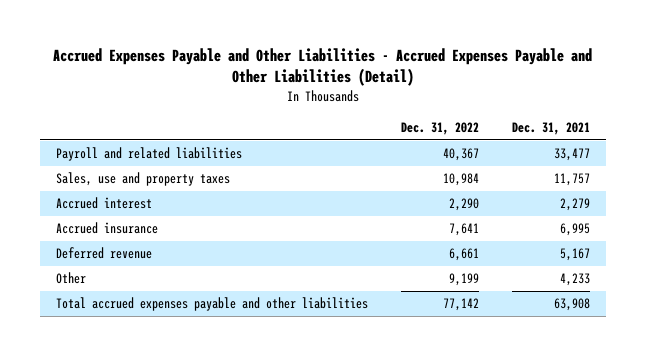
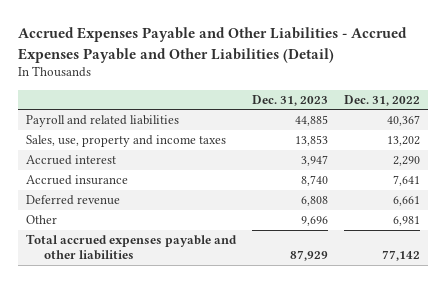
[511,122,590,136] Dec. 31, 2021 -> none
none -> [252,94,329,106] Dec. 31, 2023
[56,172,231,187] Sales, use and property taxes -> [26,135,227,148] Sales, use, property and income taxes
[442,173,479,187] 10,984 -> [387,136,421,147] 13,202
[448,273,479,287] 9,199 -> [393,216,421,227] 6,981

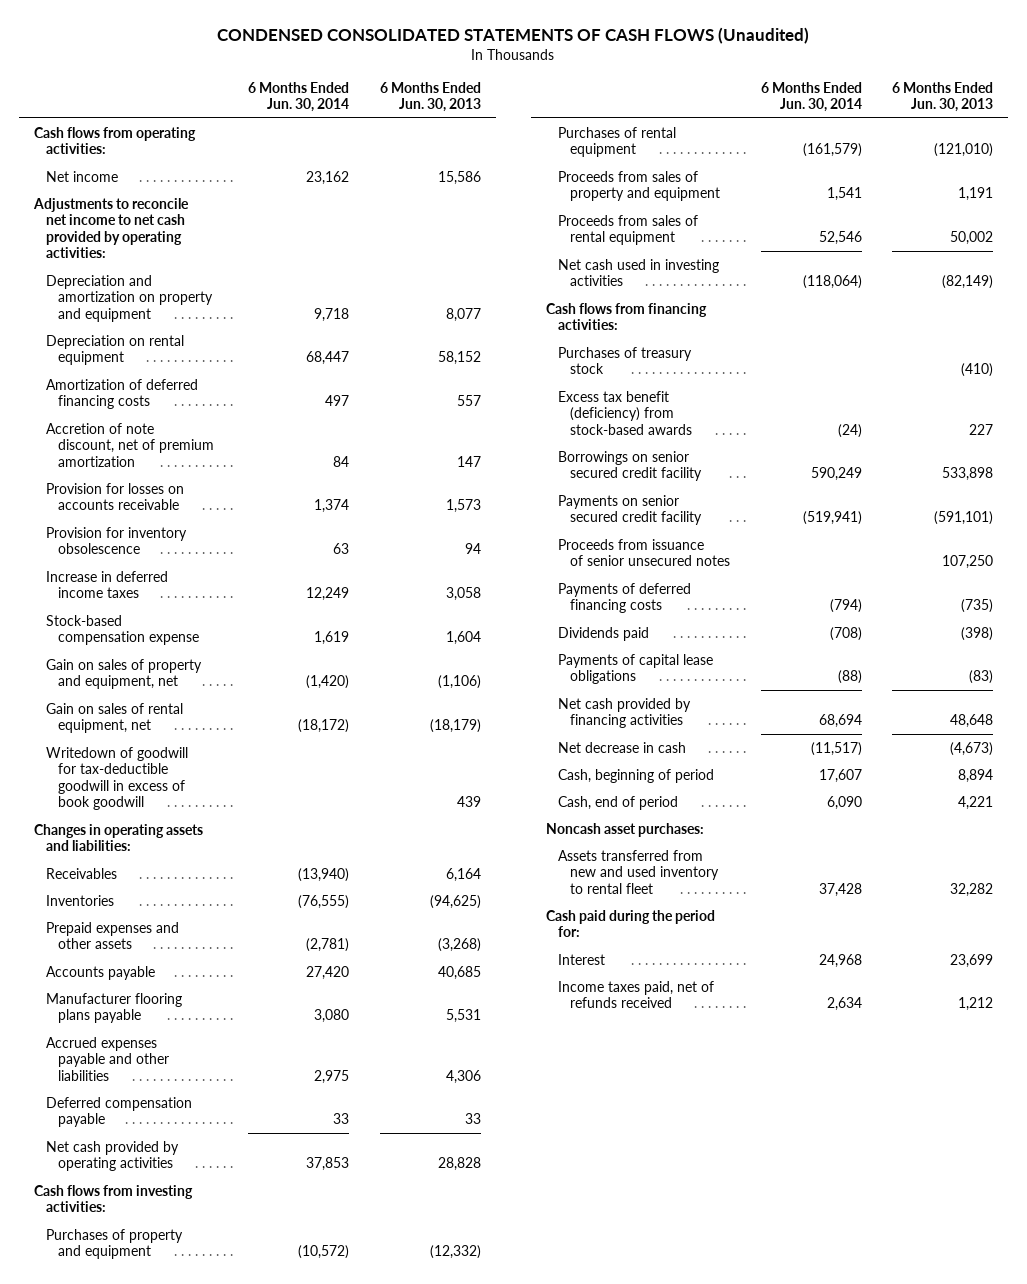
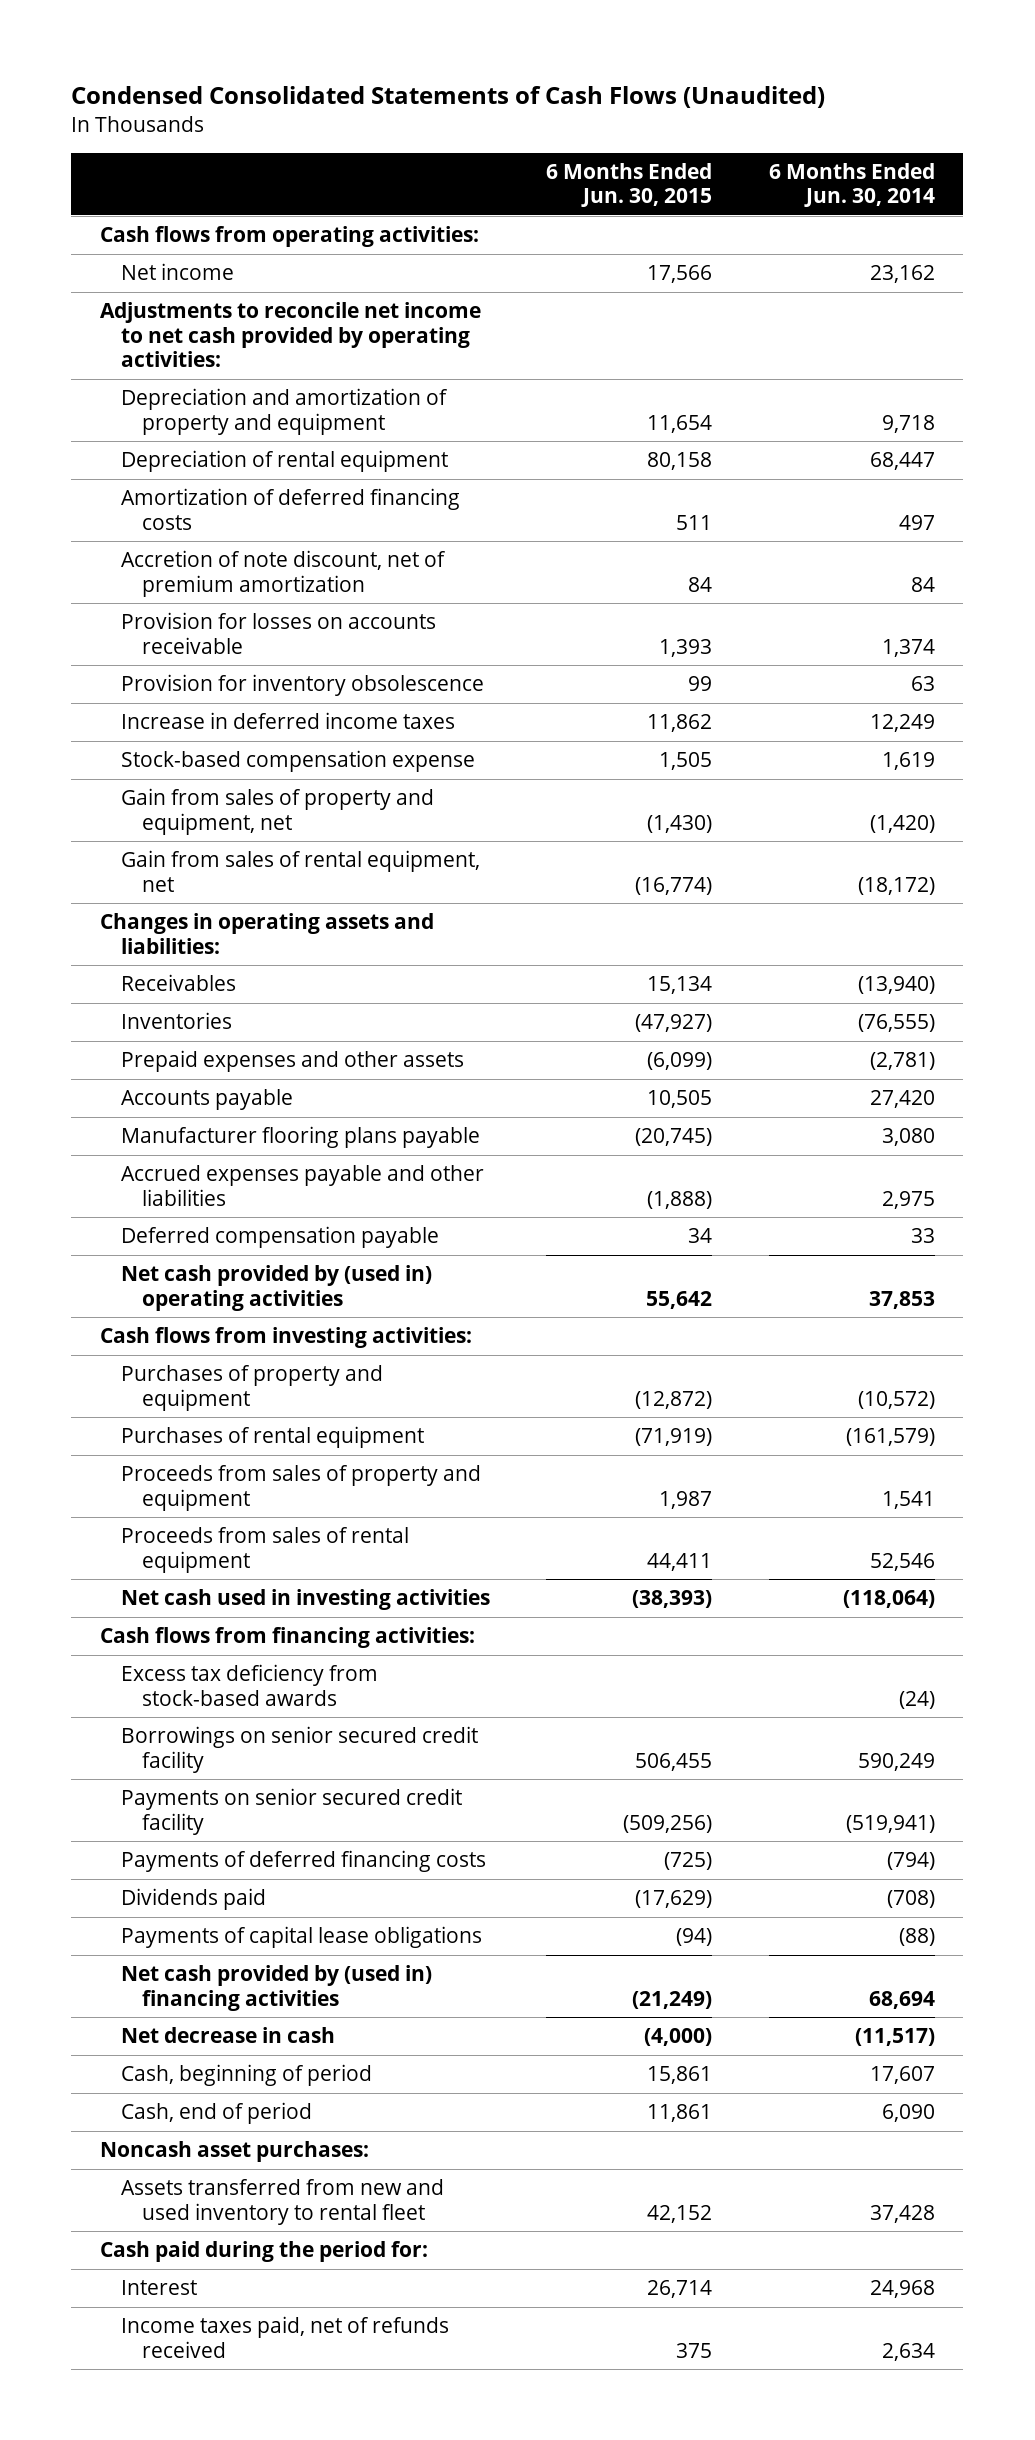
[217,26,810,44] CONDENSED CONSOLIDATED STATEMENTS OF CASH FLOWS (Unaudited) -> [71,85,826,108] Condensed Consolidated Statements of Cash Flows (Unaudited)
[379,81,481,113] 6 Months Ended Jun. 30, 2013 -> none
none -> [546,162,713,208] 6 Months Ended Jun. 30, 2015
[46,274,214,322] Depreciation and amortization on property and equipment -> [120,388,448,435] Depreciation and amortization of property and equipment
[46,334,185,366] Depreciation on rental equipment -> [120,450,448,473] Depreciation of rental equipment
[46,746,189,811] Writedown of goodwill for tax-deductible goodwill in excess of book goodwill -> none
[46,658,203,690] Gain on sales of property and equipment, net -> [120,788,434,835] Gain from sales of property and equipment, net
[46,702,184,734] Gain on sales of rental equipment, net -> [120,850,480,892] Gain from sales of rental equipment, net
[46,1140,180,1172] Net cash provided by operating activities -> [120,1265,432,1311] Net cash provided by (used in) operating activities
[558,346,693,375] Purchases of treasury stock -> none
[558,390,693,435] Excess tax benefit (deficiency) from stock-based awards -> [120,1664,378,1706] Excess tax deficiency from stock-based awards
[558,538,731,567] Proceeds from issuance of senior unsecured notes -> none
[558,697,692,729] Net cash provided by financing activities -> [120,1965,432,2011] Net cash provided by (used in) financing activities

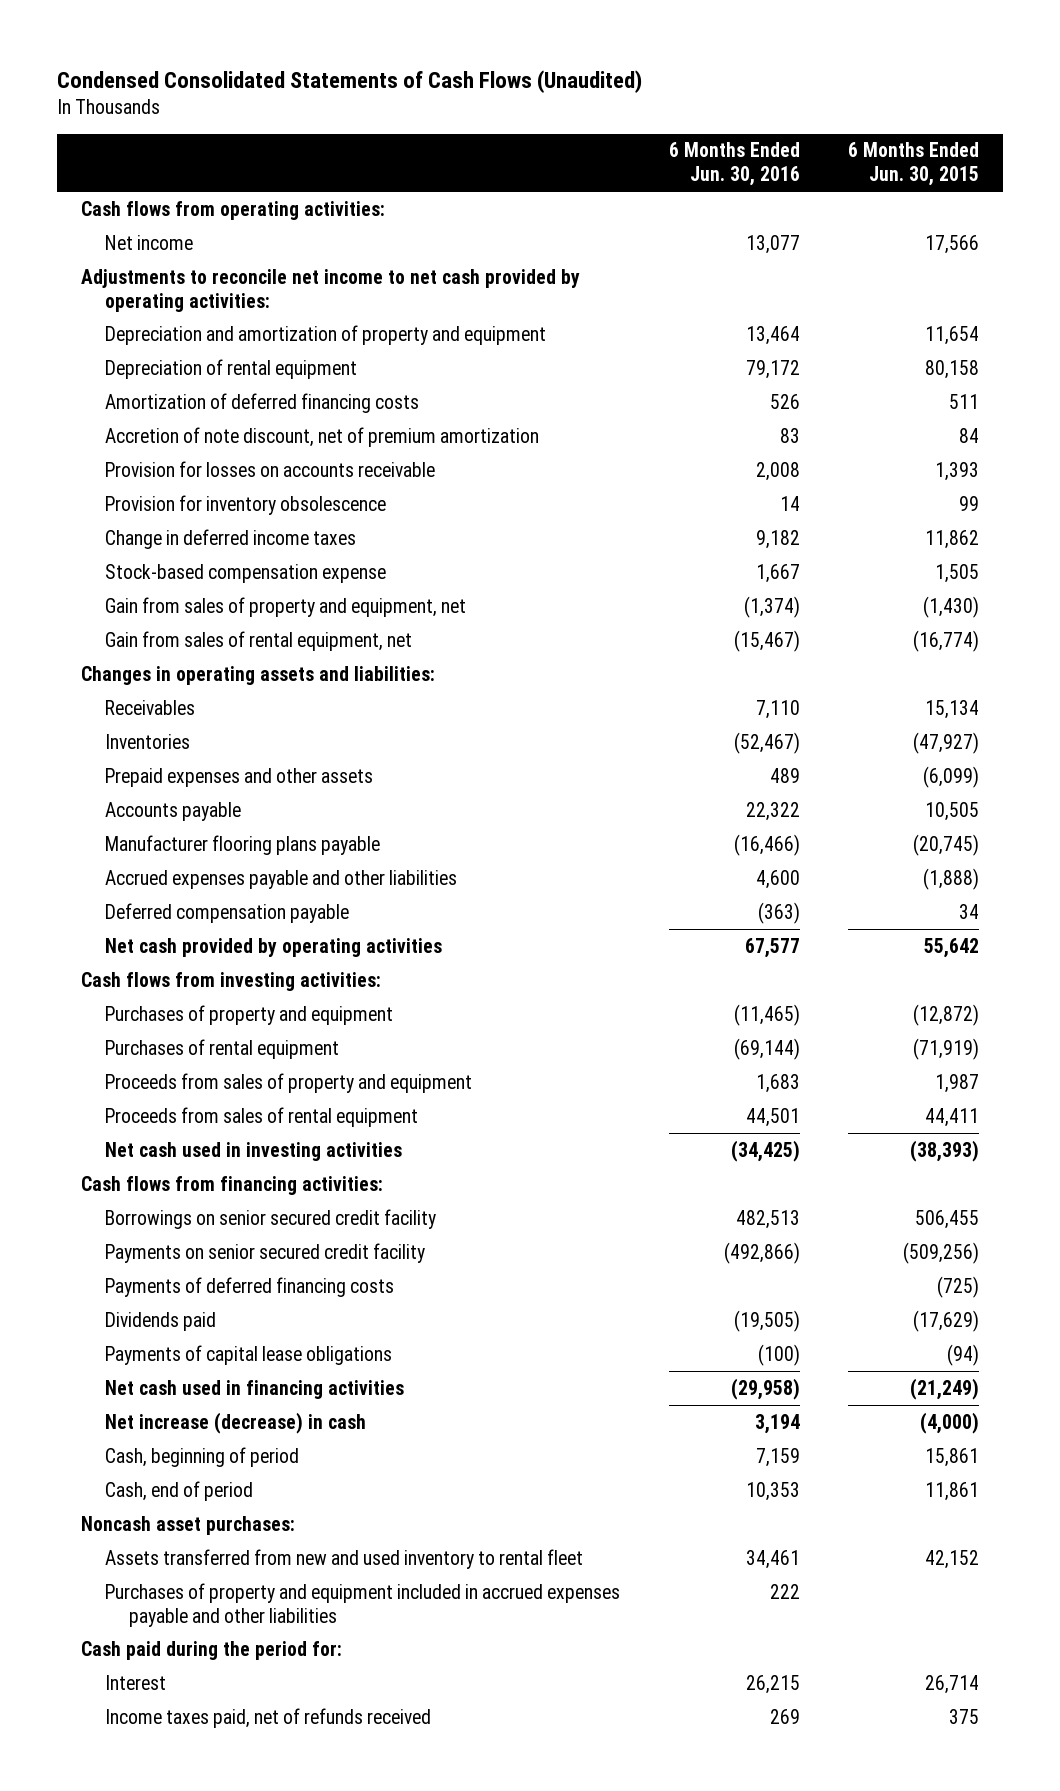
[769,162,936,208] 6 Months Ended Jun. 30, 2014 -> none
none -> [668,142,800,187] 6 Months Ended Jun. 30, 2016
[120,712,455,730] Increase in deferred income taxes -> [105,528,357,549] Change in deferred income taxes
[120,1265,432,1311] Net cash provided by (used in) operating activities -> [105,937,443,957] Net cash provided by operating activities
[120,1664,378,1706] Excess tax deficiency from stock-based awards -> none
[120,1965,432,2011] Net cash provided by (used in) financing activities -> [105,1379,405,1399] Net cash used in financing activities
[120,2027,335,2044] Net decrease in cash -> [105,1411,367,1434] Net increase (decrease) in cash
none -> [105,1582,621,1627] Purchases of property and equipment included in accrued expenses payable and other liabilities

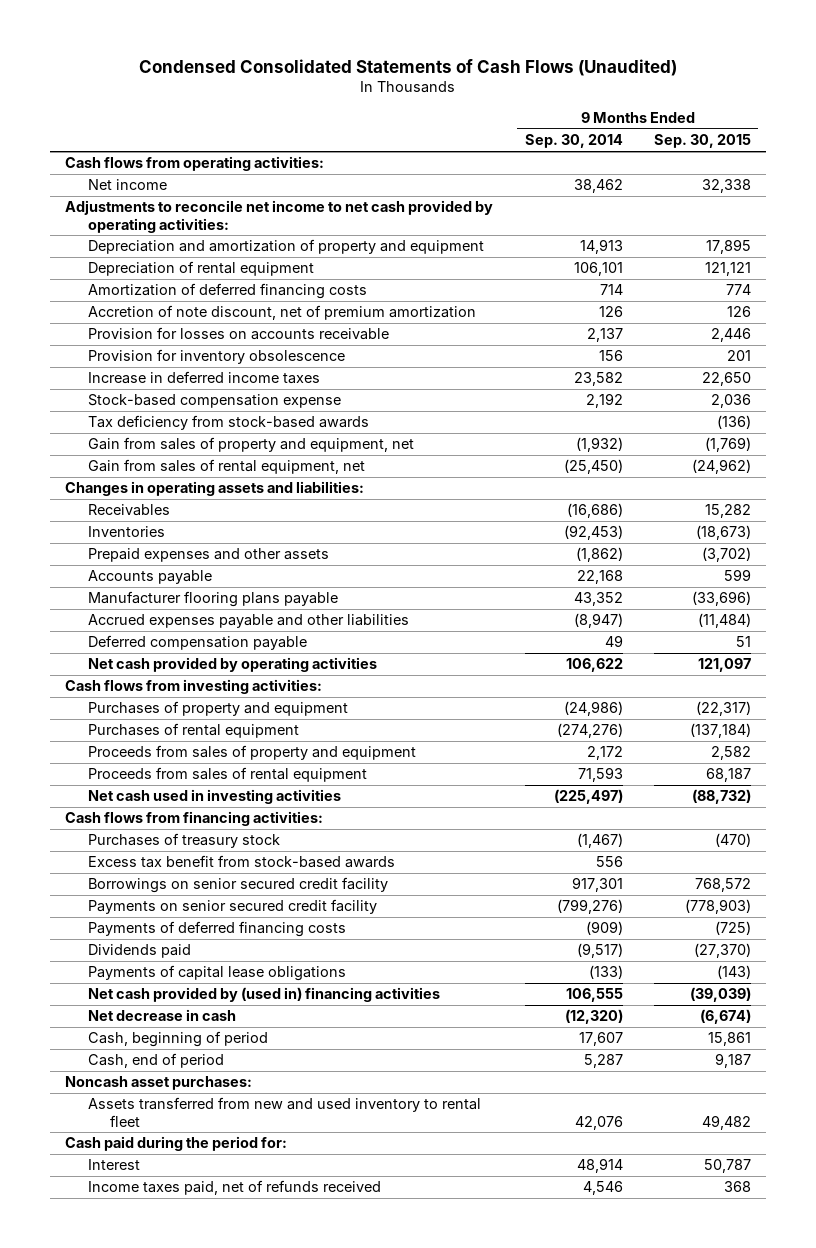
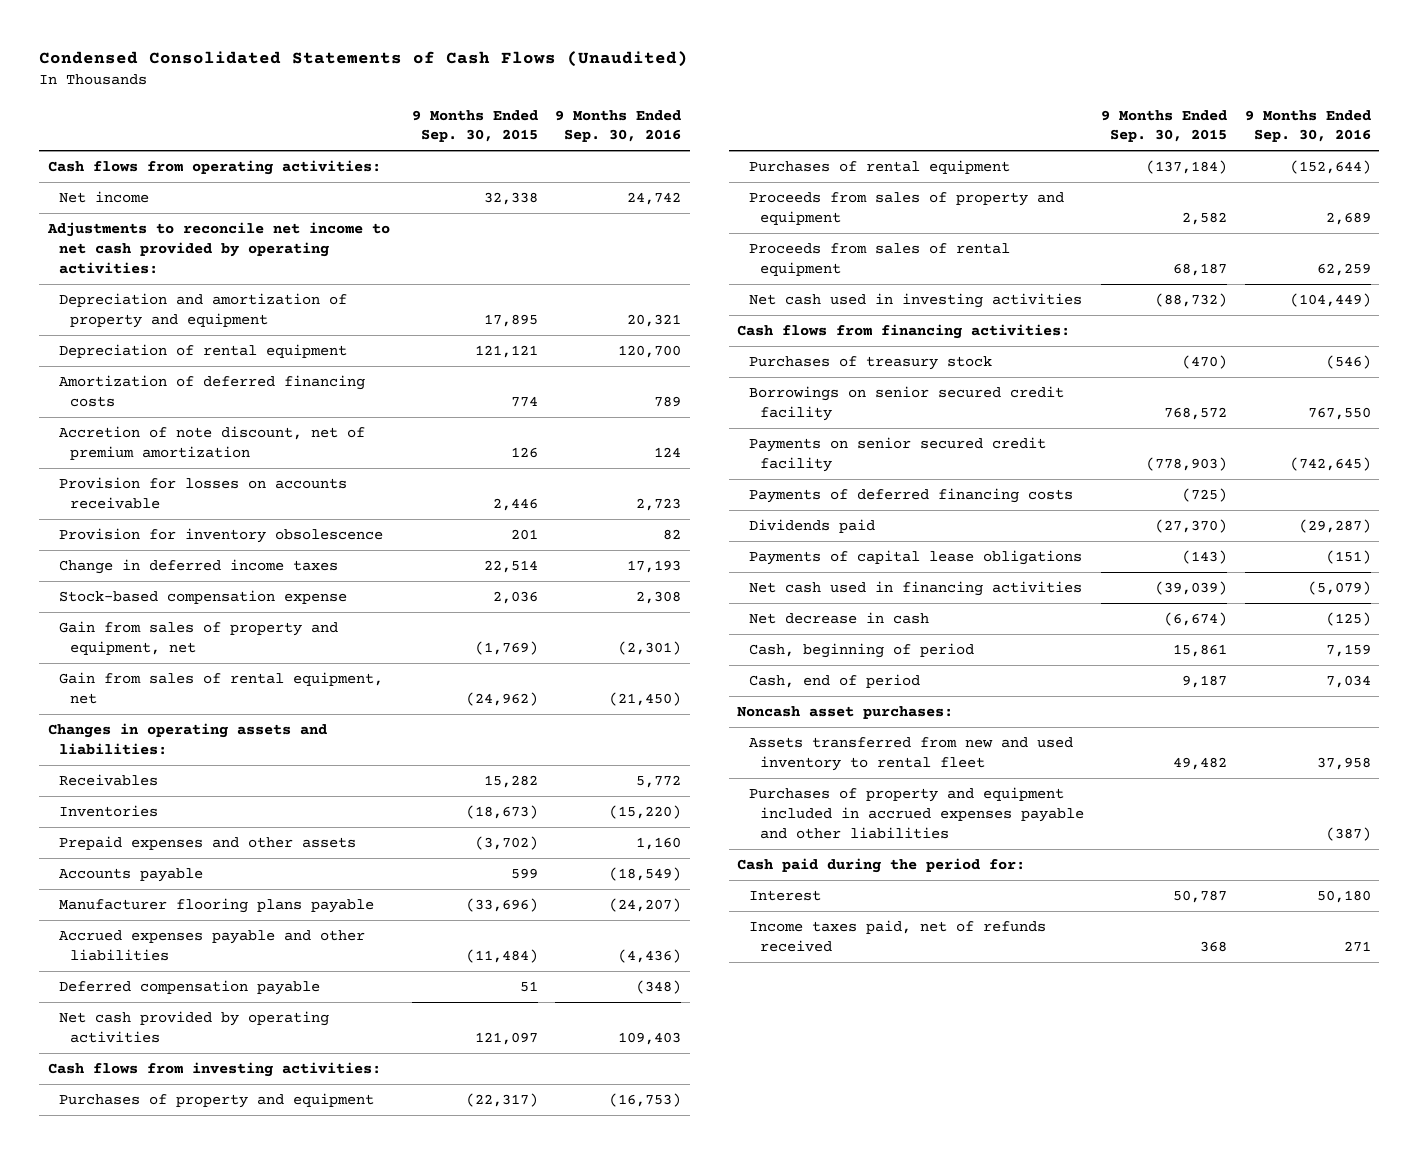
[524,134,623,149] Sep. 30, 2014 -> none
none -> [555,109,682,143] 9 Months Ended Sep. 30, 2016
[87,371,320,385] Increase in deferred income taxes -> [59,559,339,575] Change in deferred income taxes
[701,372,751,387] 22,650 -> [483,560,538,574] 22,514
[87,415,369,431] Tax deficiency from stock-based awards -> none
[87,855,395,869] Excess tax benefit from stock-based awards -> none
[87,987,440,1003] Net cash provided by (used in) financing activities -> [748,581,1082,597] Net cash used in financing activities
none -> [748,787,1084,839] Purchases of property and equipment included in accrued expenses payable and other liabilities

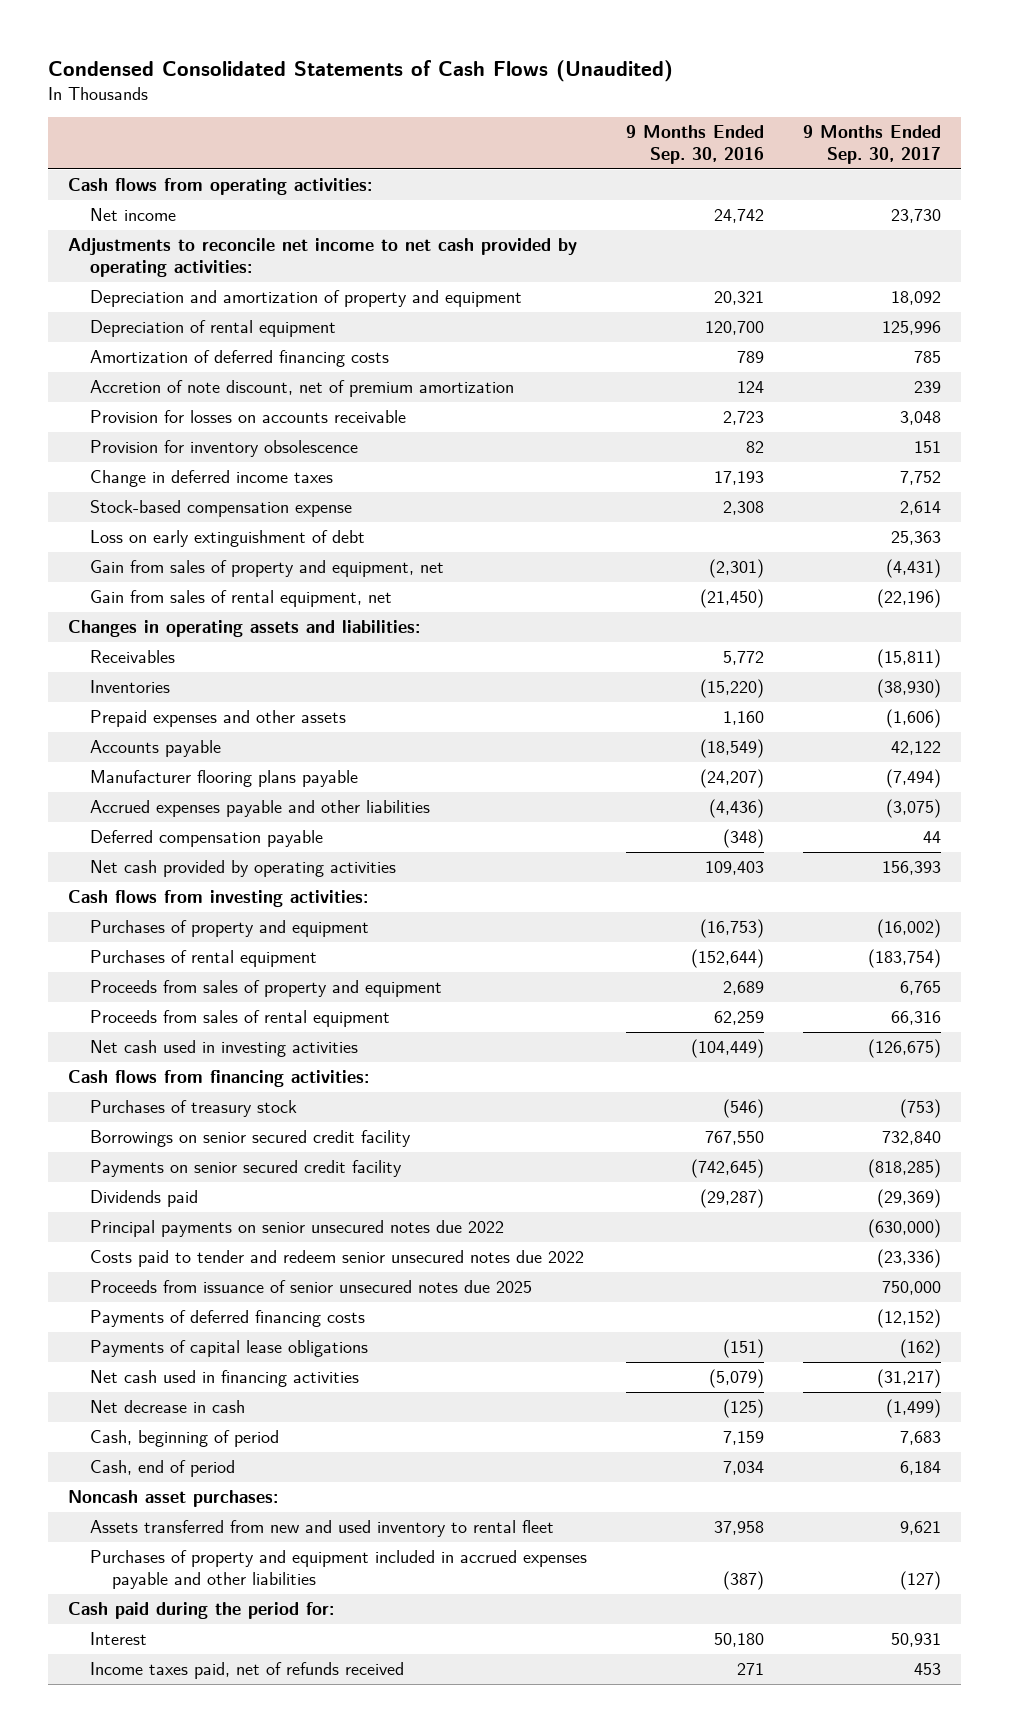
[411,109,538,143] 9 Months Ended Sep. 30, 2015 -> none
none -> [803,125,942,165] 9 Months Ended Sep. 30, 2017
none -> [90,530,366,548] Loss on early extinguishment of debt
none -> [90,1220,505,1238] Principal payments on senior unsecured notes due 2022
none -> [90,1250,585,1268] Costs paid to tender and redeem senior unsecured notes due 2022
none -> [90,1280,533,1294] Proceeds from issuance of senior unsecured notes due 2025
[748,488,1073,504] Payments of deferred financing costs -> [90,1310,366,1328] Payments of deferred financing costs

